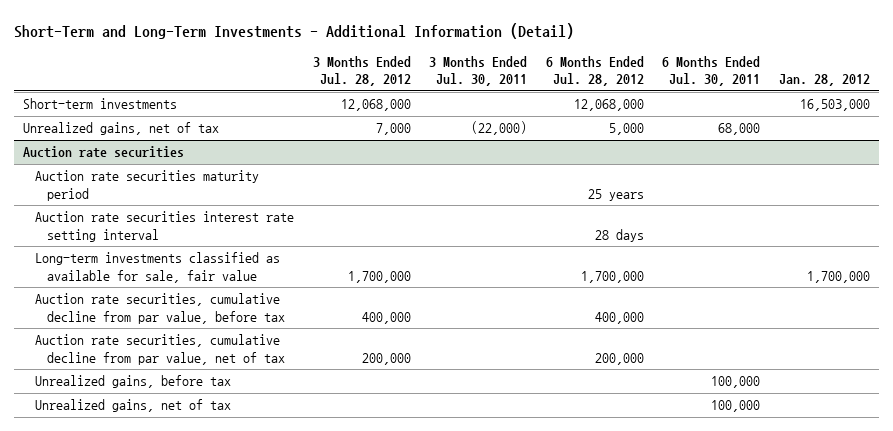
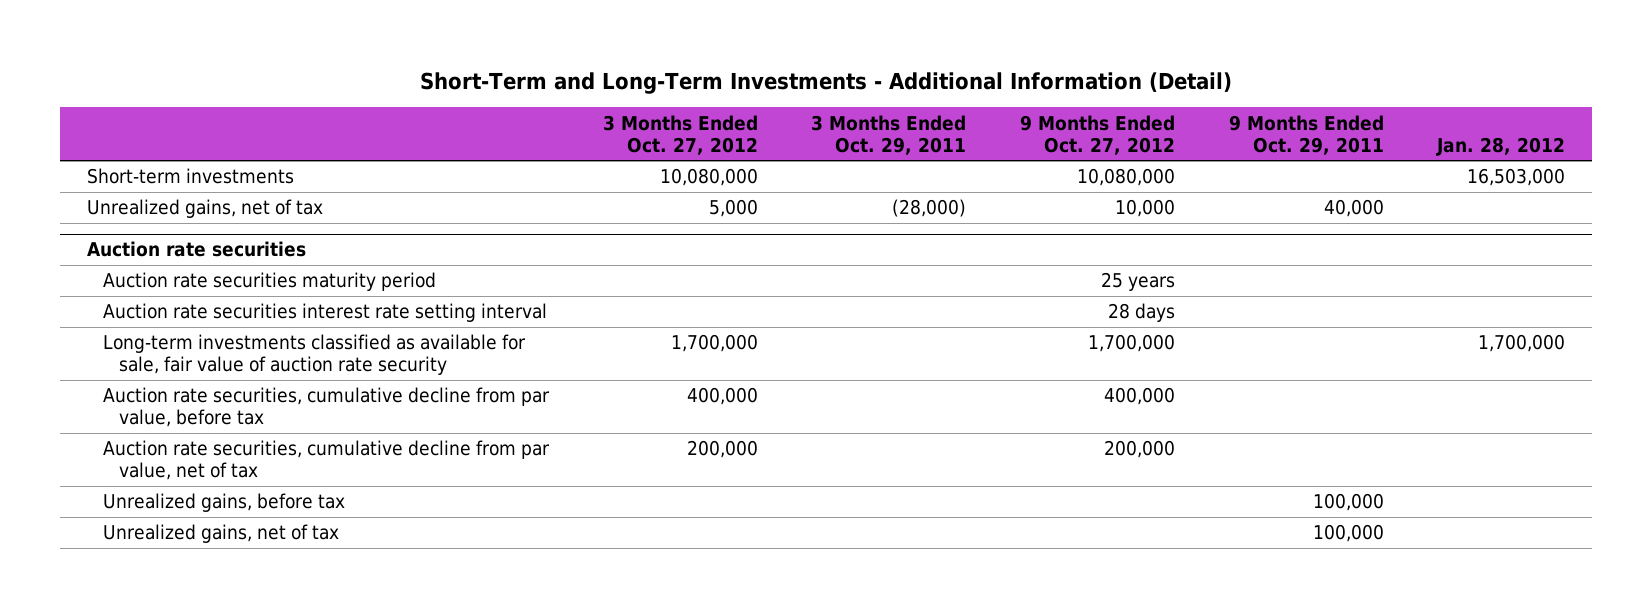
[312,55,411,87] 3 Months Ended Jul. 28, 2012 -> none
[429,55,528,87] 3 Months Ended Jul. 30, 2011 -> none
[545,55,644,87] 6 Months Ended Jul. 28, 2012 -> none
[662,55,761,87] 6 Months Ended Jul. 30, 2011 -> none
none -> [602,114,758,155] 3 Months Ended Oct. 27, 2012
none -> [811,114,967,155] 3 Months Ended Oct. 29, 2011
none -> [1020,114,1176,155] 9 Months Ended Oct. 27, 2012
none -> [1228,114,1384,155] 9 Months Ended Oct. 29, 2011
[35,252,281,283] Long-term investments classified as available for sale, fair value -> [102,334,526,376] Long-term investments classified as available for sale, fair value of auction rate security

